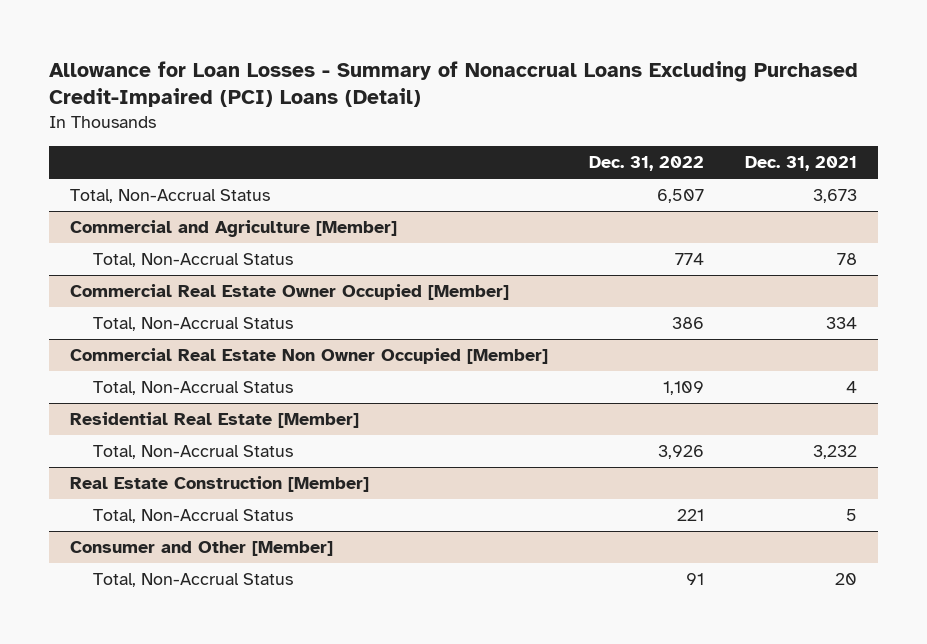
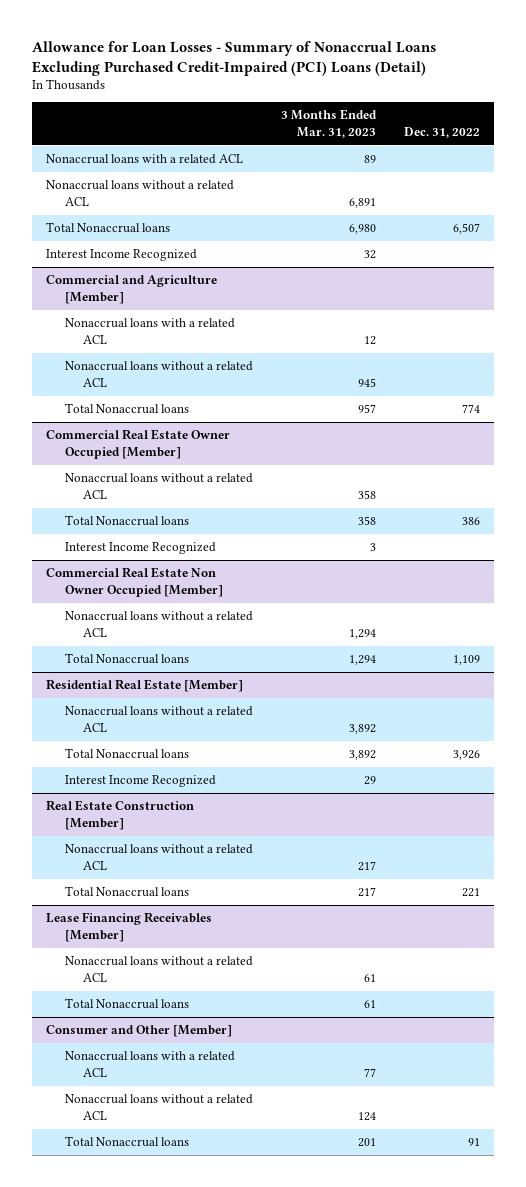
[745,156,858,172] Dec. 31, 2021 -> none
none -> [280,109,377,138] 3 Months Ended Mar. 31, 2023
none -> [46,154,244,165] Nonaccrual loans with a related ACL
none -> [46,180,235,206] Nonaccrual loans without a related ACL
[69,189,270,204] Total, Non-Accrual Status -> [46,222,171,234] Total Nonaccrual loans
none -> [46,249,198,262] Interest Income Recognized
none -> [64,318,235,344] Nonaccrual loans with a related ACL
none -> [64,361,253,387] Nonaccrual loans without a related ACL
[92,253,293,268] Total, Non-Accrual Status -> [64,403,189,415] Total Nonaccrual loans
none -> [64,473,253,499] Nonaccrual loans without a related ACL
[92,317,293,332] Total, Non-Accrual Status -> [64,515,189,527] Total Nonaccrual loans
none -> [64,542,216,555] Interest Income Recognized
none -> [64,611,253,637] Nonaccrual loans without a related ACL
[92,381,293,396] Total, Non-Accrual Status -> [64,653,189,665] Total Nonaccrual loans
none -> [64,706,253,732] Nonaccrual loans without a related ACL
[92,445,293,460] Total, Non-Accrual Status -> [64,748,189,760] Total Nonaccrual loans
none -> [64,775,216,788] Interest Income Recognized
none -> [64,844,253,870] Nonaccrual loans without a related ACL
[92,509,293,524] Total, Non-Accrual Status -> [64,886,189,898] Total Nonaccrual loans
none -> [46,912,213,942] Lease Financing Receivables [Member]
none -> [64,956,253,982] Nonaccrual loans without a related ACL
none -> [64,998,189,1010] Total Nonaccrual loans
none -> [64,1051,235,1077] Nonaccrual loans with a related ACL
none -> [64,1094,253,1120] Nonaccrual loans without a related ACL
[92,573,293,588] Total, Non-Accrual Status -> [64,1136,189,1148] Total Nonaccrual loans

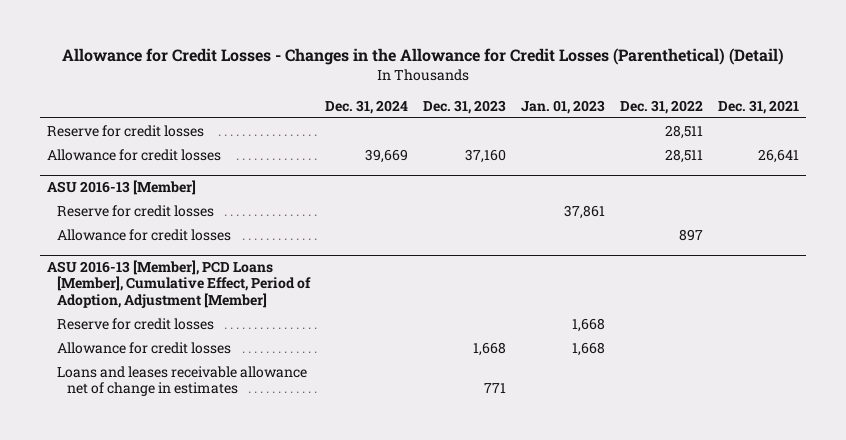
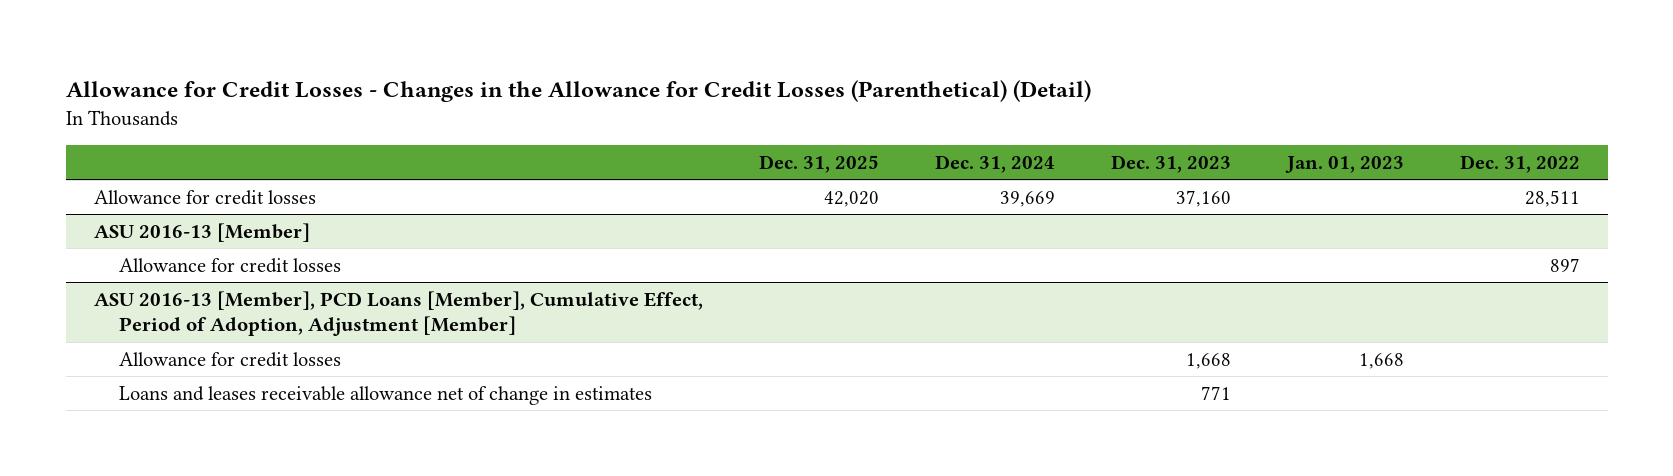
[717,99,799,114] Dec. 31, 2021 -> none
none -> [758,154,879,173] Dec. 31, 2025
[47,124,205,137] Reserve for credit losses -> none
[56,204,214,217] Reserve for credit losses -> none
[56,317,214,330] Reserve for credit losses -> none

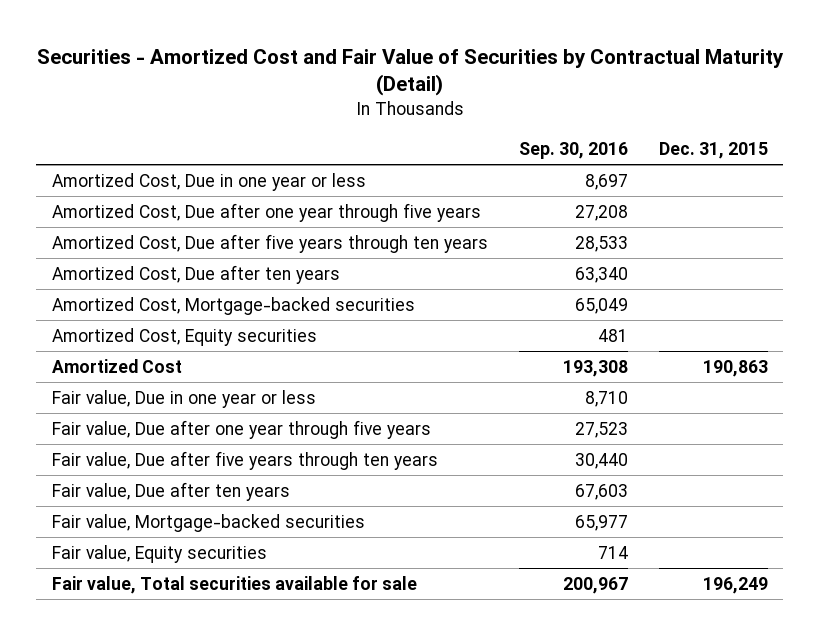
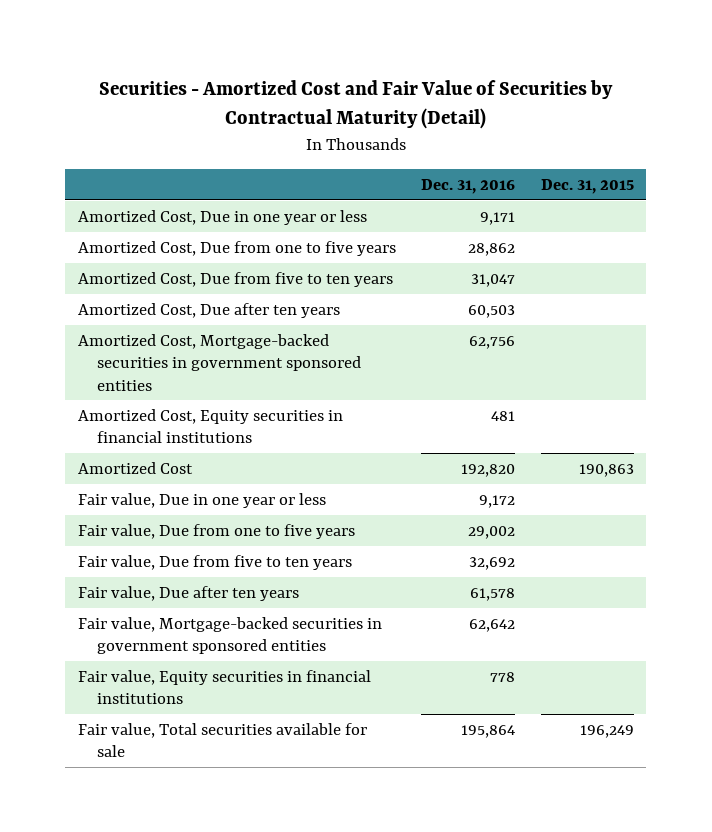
[518,141,628,159] Sep. 30, 2016 -> none
none -> [421,178,516,194] Dec. 31, 2016
[51,202,481,222] Amortized Cost, Due after one year through five years -> [77,240,396,256] Amortized Cost, Due from one to five years
[51,233,488,253] Amortized Cost, Due after five years through ten years -> [77,271,393,287] Amortized Cost, Due from five to ten years
[51,296,415,315] Amortized Cost, Mortgage-backed securities -> [77,333,362,391] Amortized Cost, Mortgage-backed securities in government sponsored entities
[51,327,317,346] Amortized Cost, Equity securities -> [77,408,343,444] Amortized Cost, Equity securities in financial institutions
[51,419,431,439] Fair value, Due after one year through five years -> [77,523,355,539] Fair value, Due from one to five years
[51,450,438,470] Fair value, Due after five years through ten years -> [77,554,352,570] Fair value, Due from five to ten years
[51,513,365,532] Fair value, Mortgage-backed securities -> [77,616,382,655] Fair value, Mortgage-backed securities in government sponsored entities
[51,544,267,563] Fair value, Equity securities -> [77,669,371,705] Fair value, Equity securities in financial institutions

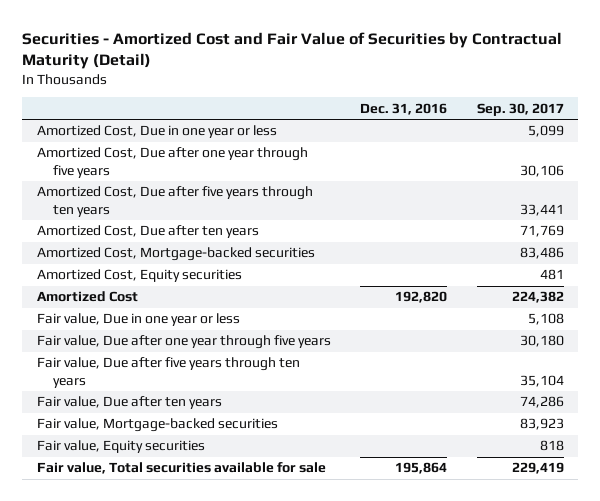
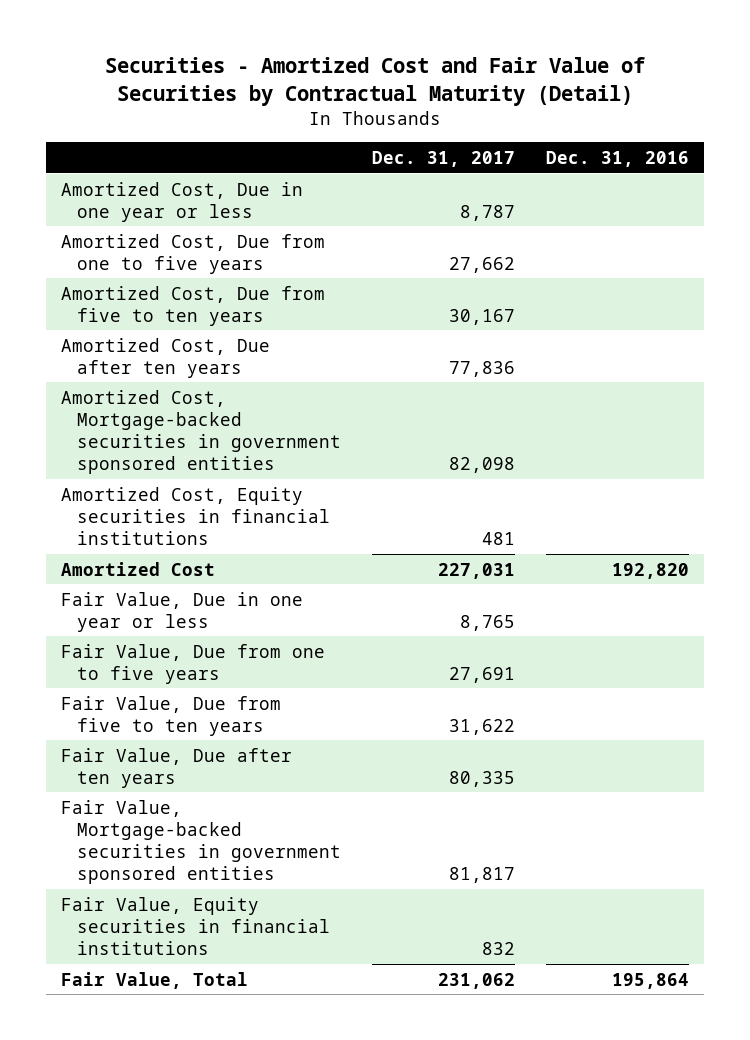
[476,102,564,116] Sep. 30, 2017 -> none
none -> [371,150,515,167] Dec. 31, 2017
[36,147,308,178] Amortized Cost, Due after one year through five years -> [61,233,326,274] Amortized Cost, Due from one to five years
[36,186,313,217] Amortized Cost, Due after five years through ten years -> [61,285,326,326] Amortized Cost, Due from five to ten years
[36,247,315,262] Amortized Cost, Mortgage-backed securities -> [61,389,341,474] Amortized Cost, Mortgage-backed securities in government sponsored entities
[36,269,242,283] Amortized Cost, Equity securities -> [61,486,330,545] Amortized Cost, Equity securities in financial institutions
[36,313,240,327] Fair value, Due in one year or less -> [61,591,304,632] Fair Value, Due in one year or less
[36,335,331,350] Fair value, Due after one year through five years -> [61,643,326,684] Fair Value, Due from one to five years
[36,357,300,388] Fair value, Due after five years through ten years -> [61,695,282,736] Fair Value, Due from five to ten years
[36,396,222,410] Fair value, Due after ten years -> [61,747,293,788] Fair Value, Due after ten years
[36,418,278,433] Fair value, Mortgage-backed securities -> [61,799,341,884] Fair Value, Mortgage-backed securities in government sponsored entities
[36,440,205,454] Fair value, Equity securities -> [61,896,330,955] Fair Value, Equity securities in financial institutions
[36,462,326,475] Fair value, Total securities available for sale -> [61,971,249,989] Fair Value, Total

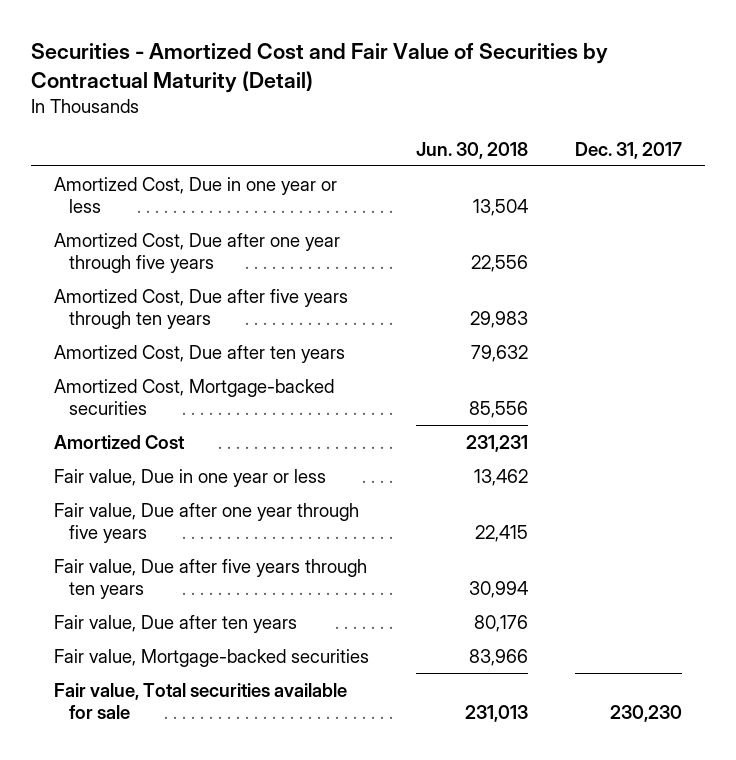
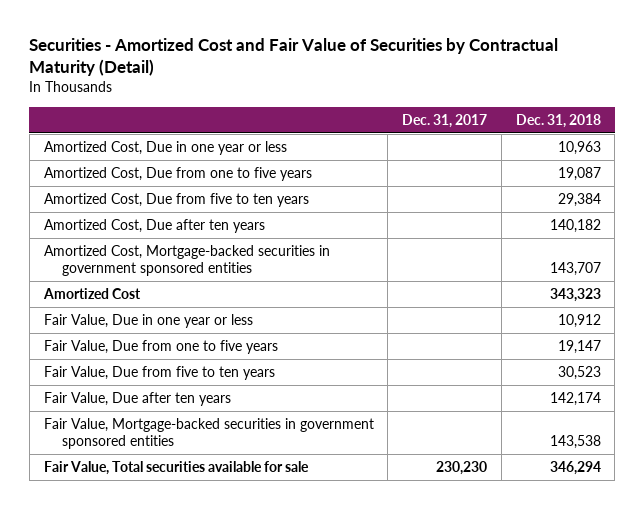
[415,141,528,159] Jun. 30, 2018 -> none
none -> [515,113,601,128] Dec. 31, 2018
[54,232,341,274] Amortized Cost, Due after one year through five years -> [43,167,312,182] Amortized Cost, Due from one to five years
[54,288,349,330] Amortized Cost, Due after five years through ten years -> [43,193,309,208] Amortized Cost, Due from five to ten years
[54,378,335,416] Amortized Cost, Mortgage-backed securities -> [43,245,330,277] Amortized Cost, Mortgage-backed securities in government sponsored entities
[54,468,327,487] Fair value, Due in one year or less -> [43,314,253,329] Fair Value, Due in one year or less
[54,502,360,544] Fair value, Due after one year through five years -> [43,340,278,355] Fair Value, Due from one to five years
[54,558,368,600] Fair value, Due after five years through ten years -> [43,366,275,381] Fair Value, Due from five to ten years
[54,614,298,633] Fair value, Due after ten years -> [43,392,231,407] Fair Value, Due after ten years
[54,648,370,667] Fair value, Mortgage-backed securities -> [43,418,374,450] Fair Value, Mortgage-backed securities in government sponsored entities
[54,682,348,720] Fair value, Total securities available for sale -> [43,461,309,476] Fair Value, Total securities available for sale

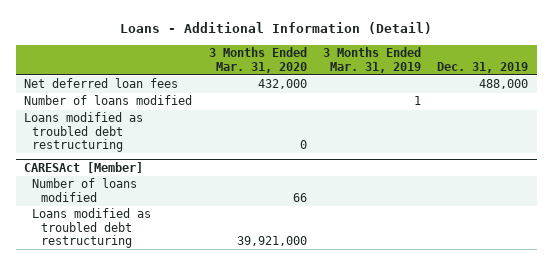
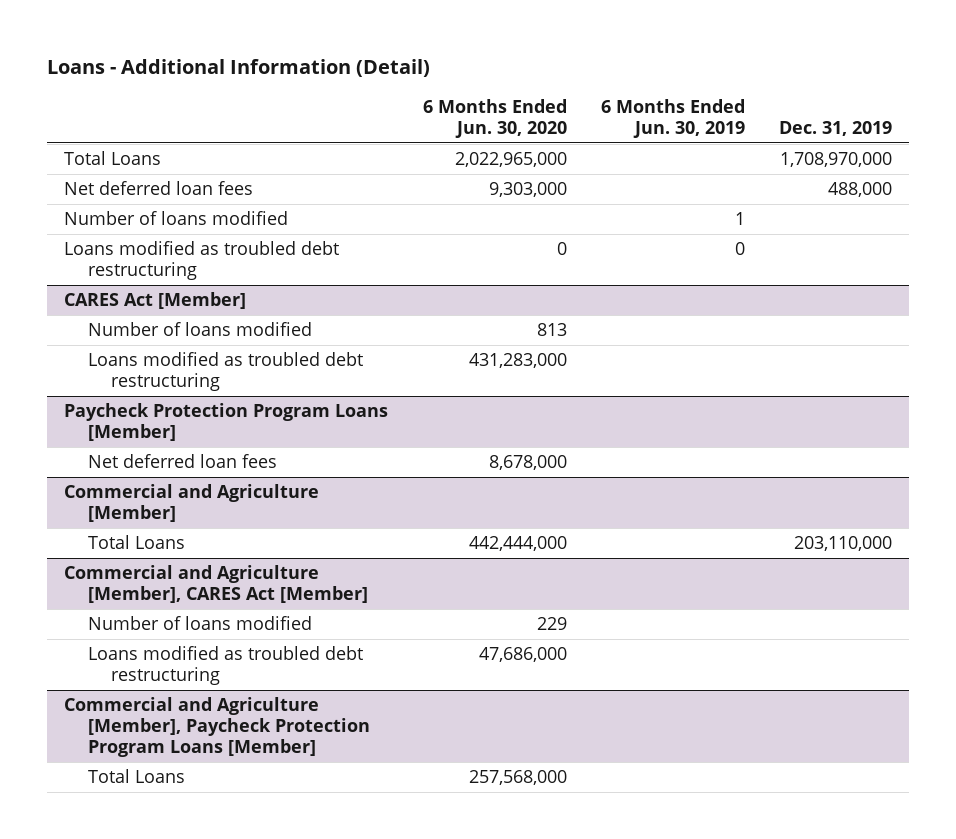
[208,47,307,73] 3 Months Ended Mar. 31, 2020 -> none
[323,47,422,73] 3 Months Ended Mar. 31, 2019 -> none
none -> [422,98,567,138] 6 Months Ended Jun. 30, 2020
none -> [600,98,745,138] 6 Months Ended Jun. 30, 2019
none -> [64,151,162,166] Total Loans
[24,162,144,174] CARESAct [Member] -> [64,292,247,310] CARES Act [Member]
none -> [64,403,389,442] Paycheck Protection Program Loans [Member]
none -> [87,454,277,469] Net deferred loan fees
none -> [64,484,320,523] Commercial and Agriculture [Member]
none -> [87,535,185,550] Total Loans
none -> [64,565,368,604] Commercial and Agriculture [Member], CARES Act [Member]
none -> [87,616,312,631] Number of loans modified
none -> [87,646,363,686] Loans modified as troubled debt restructuring
none -> [64,697,370,758] Commercial and Agriculture [Member], Paycheck Protection Program Loans [Member]
none -> [87,769,185,784] Total Loans

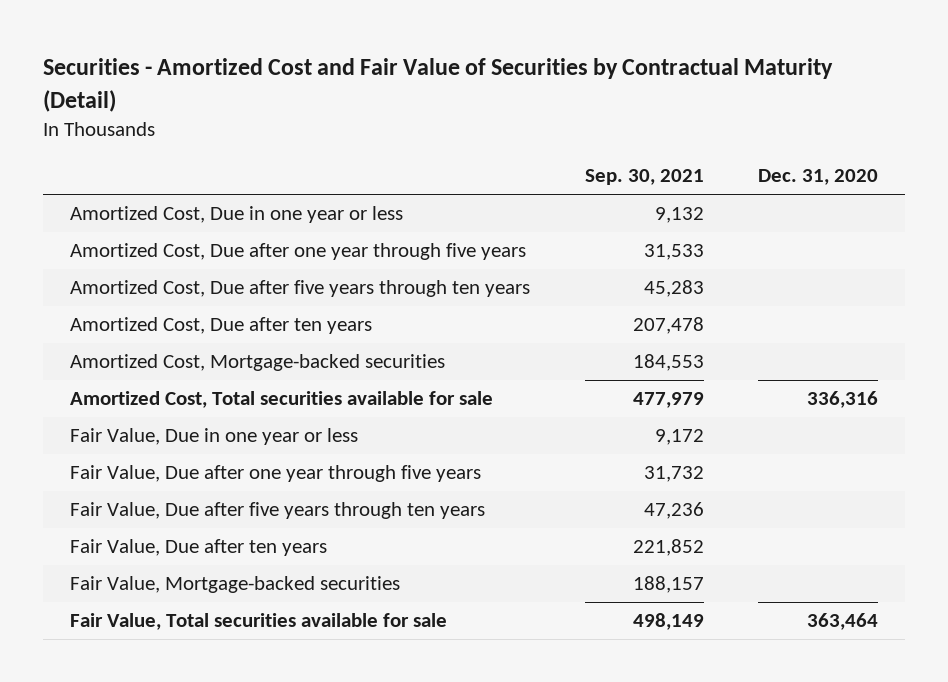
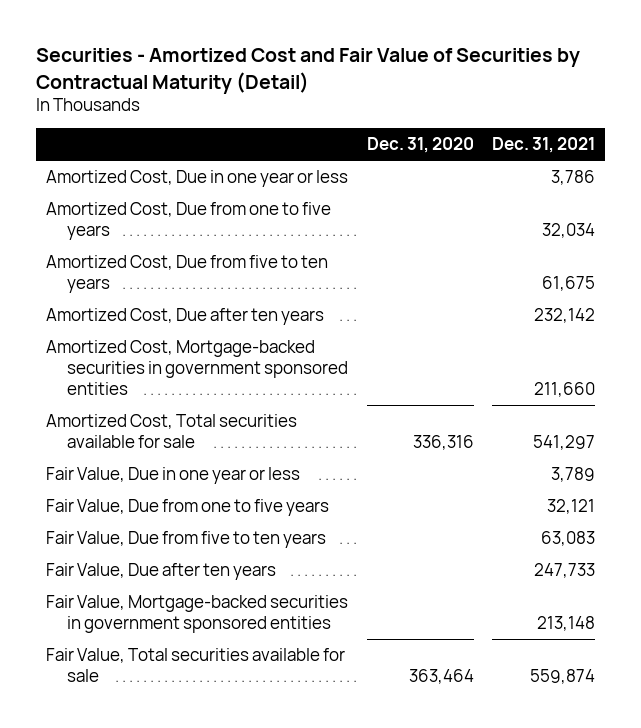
[584,169,704,186] Sep. 30, 2021 -> none
none -> [492,137,596,154] Dec. 31, 2021
[69,243,526,261] Amortized Cost, Due after one year through five years -> [45,202,331,241] Amortized Cost, Due from one to five years
[69,280,530,298] Amortized Cost, Due after five years through ten years -> [45,255,328,294] Amortized Cost, Due from five to ten years
[69,354,445,372] Amortized Cost, Mortgage-backed securities -> [45,340,348,396] Amortized Cost, Mortgage-backed securities in government sponsored entities
[69,465,481,483] Fair Value, Due after one year through five years -> [45,499,329,517] Fair Value, Due from one to five years
[69,502,485,520] Fair Value, Due after five years through ten years -> [45,531,326,549] Fair Value, Due from five to ten years
[69,576,400,594] Fair Value, Mortgage-backed securities -> [45,595,348,634] Fair Value, Mortgage-backed securities in government sponsored entities

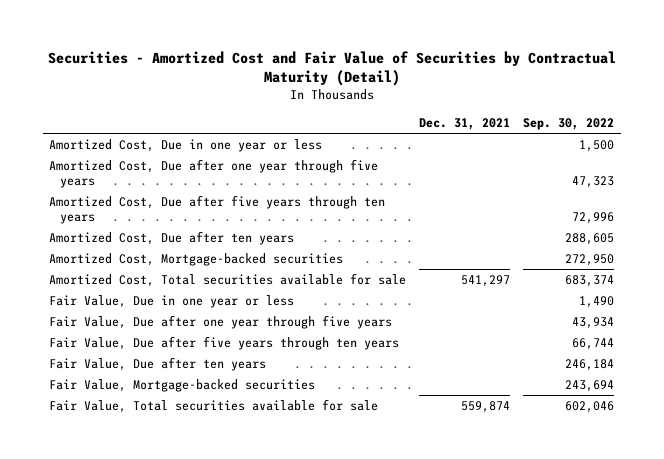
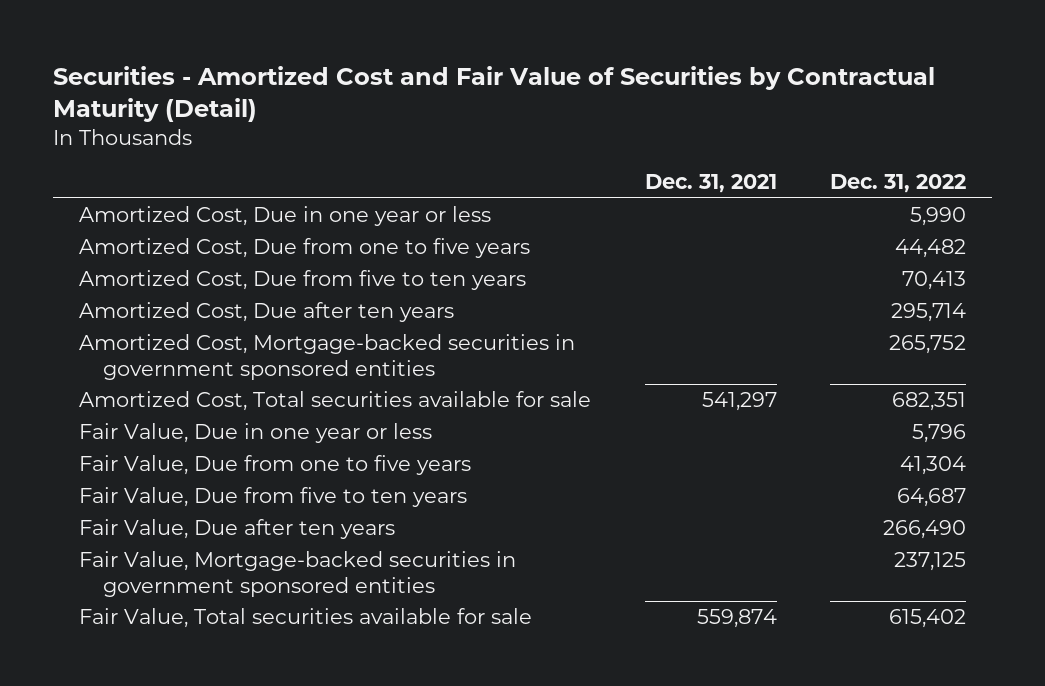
[523,118,615,131] Sep. 30, 2022 -> none
none -> [829,174,966,194] Dec. 31, 2022
[49,158,379,188] Amortized Cost, Due after one year through five years -> [79,238,531,259] Amortized Cost, Due from one to five years
[49,194,386,224] Amortized Cost, Due after five years through ten years -> [79,270,527,291] Amortized Cost, Due from five to ten years
[49,252,344,266] Amortized Cost, Mortgage-backed securities -> [79,334,576,380] Amortized Cost, Mortgage-backed securities in government sponsored entities
[49,314,393,329] Fair Value, Due after one year through five years -> [79,455,472,476] Fair Value, Due from one to five years
[49,335,400,350] Fair Value, Due after five years through ten years -> [79,487,468,508] Fair Value, Due from five to ten years
[49,378,316,392] Fair Value, Mortgage-backed securities -> [79,551,517,597] Fair Value, Mortgage-backed securities in government sponsored entities

